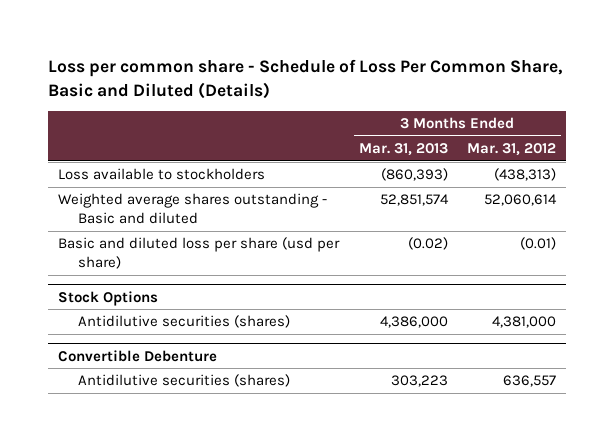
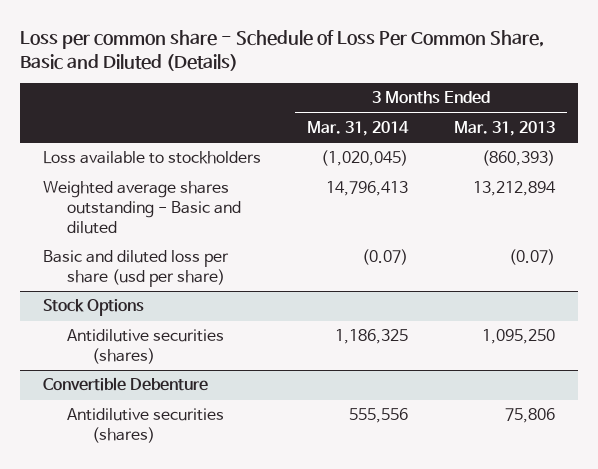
[466,143,556,157] Mar. 31, 2012 -> none
none -> [306,121,409,137] Mar. 31, 2014
[379,194,449,207] 52,851,574 -> [473,181,557,197] 13,212,894
[407,237,448,251] (0.02) -> [509,249,556,266] (0.07)
[379,316,448,329] 4,386,000 -> [482,329,556,345] 1,095,250
[390,375,448,388] 303,223 -> [505,408,556,424] 75,806

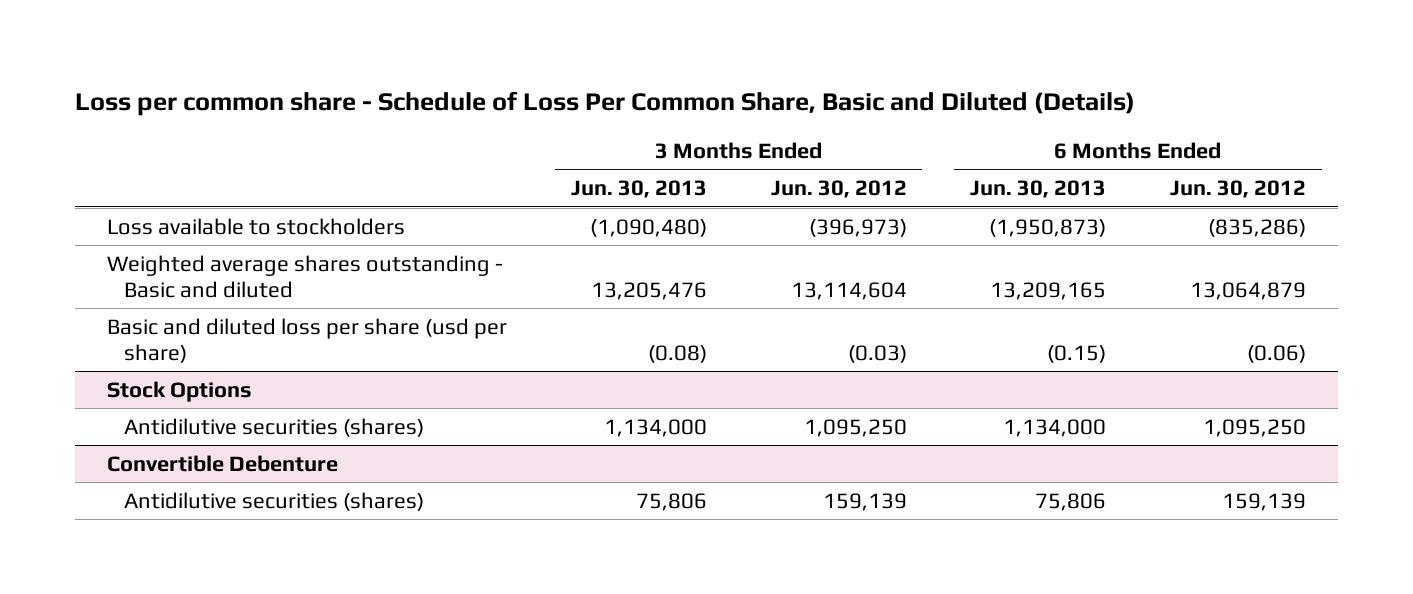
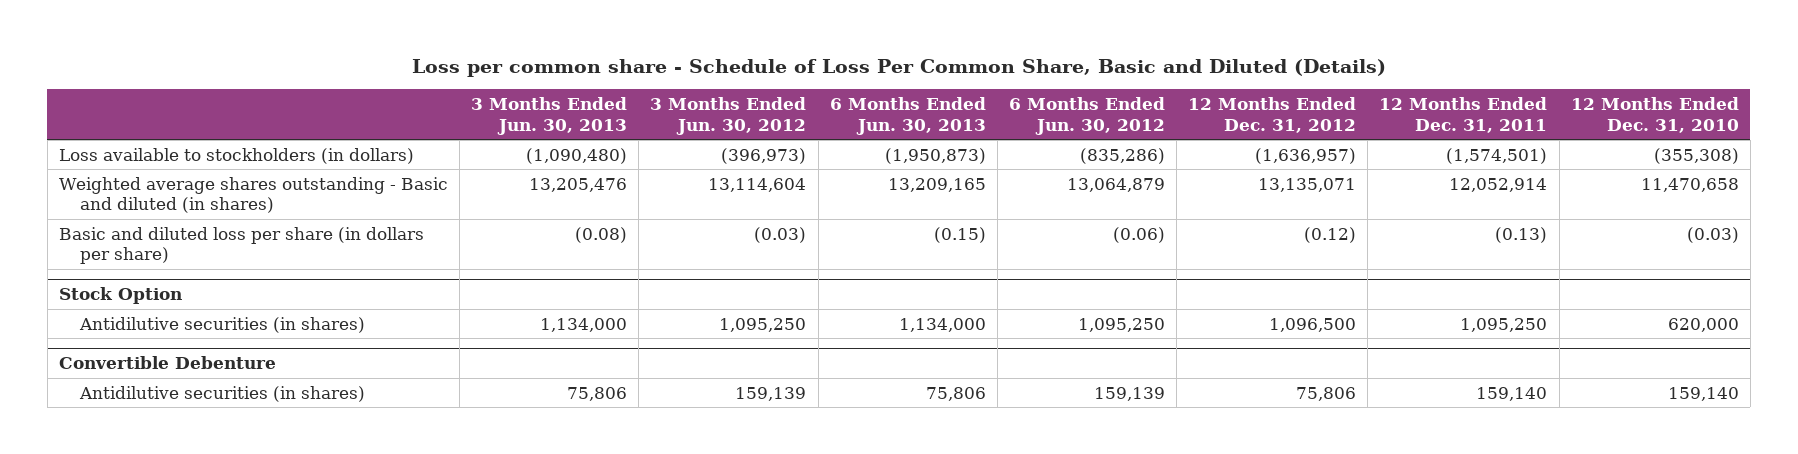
none -> [1188,96,1357,133] 12 Months Ended Dec. 31, 2012
none -> [1379,96,1548,133] 12 Months Ended Dec. 31, 2011
none -> [1570,96,1739,133] 12 Months Ended Dec. 31, 2010
[107,217,406,235] Loss available to stockholders -> [58,147,414,164] Loss available to stockholders (in dollars)
[107,254,504,298] Weighted average shares outstanding - Basic and diluted -> [58,176,448,214] Weighted average shares outstanding - Basic and diluted (in shares)
[107,317,508,363] Basic and diluted loss per share (usd per share) -> [58,226,424,265] Basic and diluted loss per share (in dollars per share)
[107,380,253,402] Stock Options -> [58,286,182,304] Stock Option
[123,417,424,437] Antidilutive securities (shares) -> [79,316,366,333] Antidilutive securities (in shares)
[123,491,424,511] Antidilutive securities (shares) -> [79,385,366,402] Antidilutive securities (in shares)

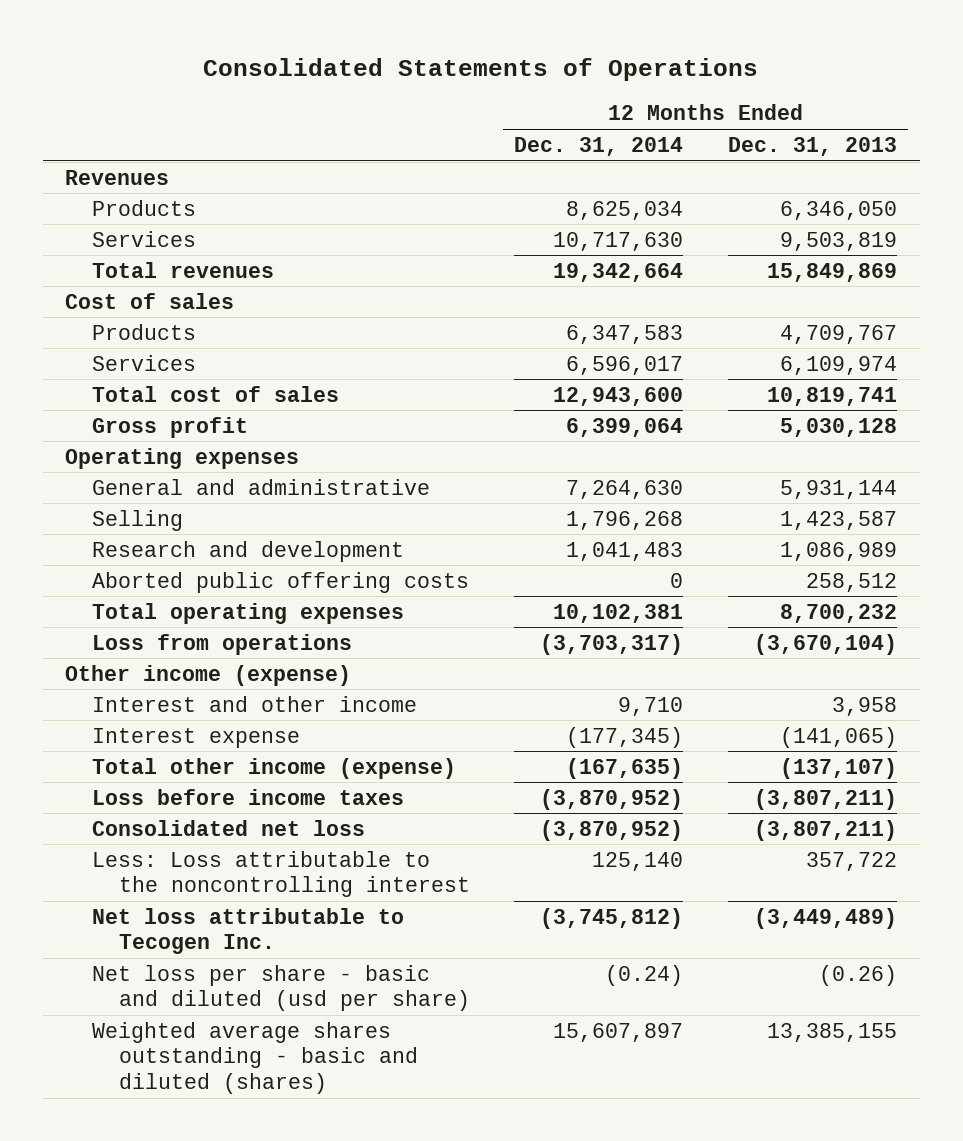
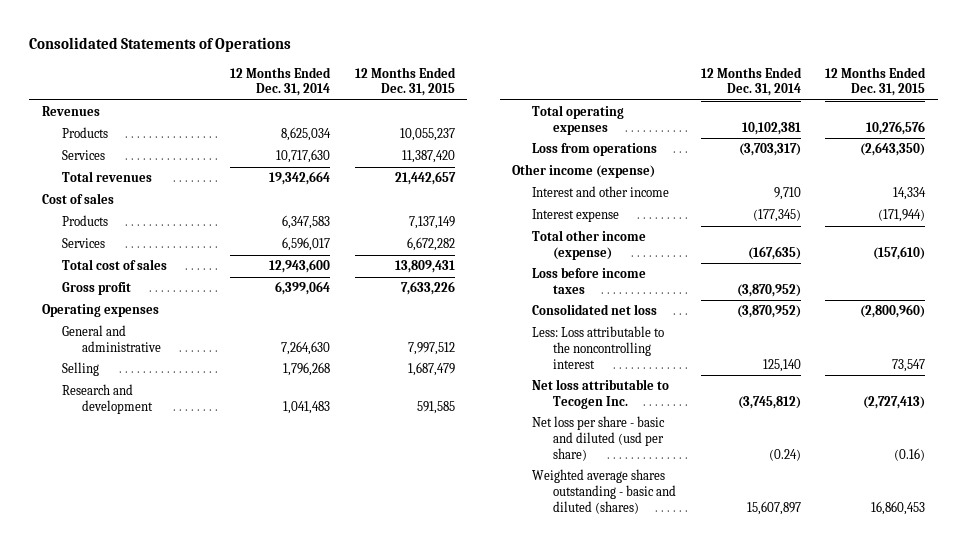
[728,136,898,156] Dec. 31, 2013 -> none
none -> [354,66,456,97] 12 Months Ended Dec. 31, 2015
[92,571,470,593] Aborted public offering costs -> none

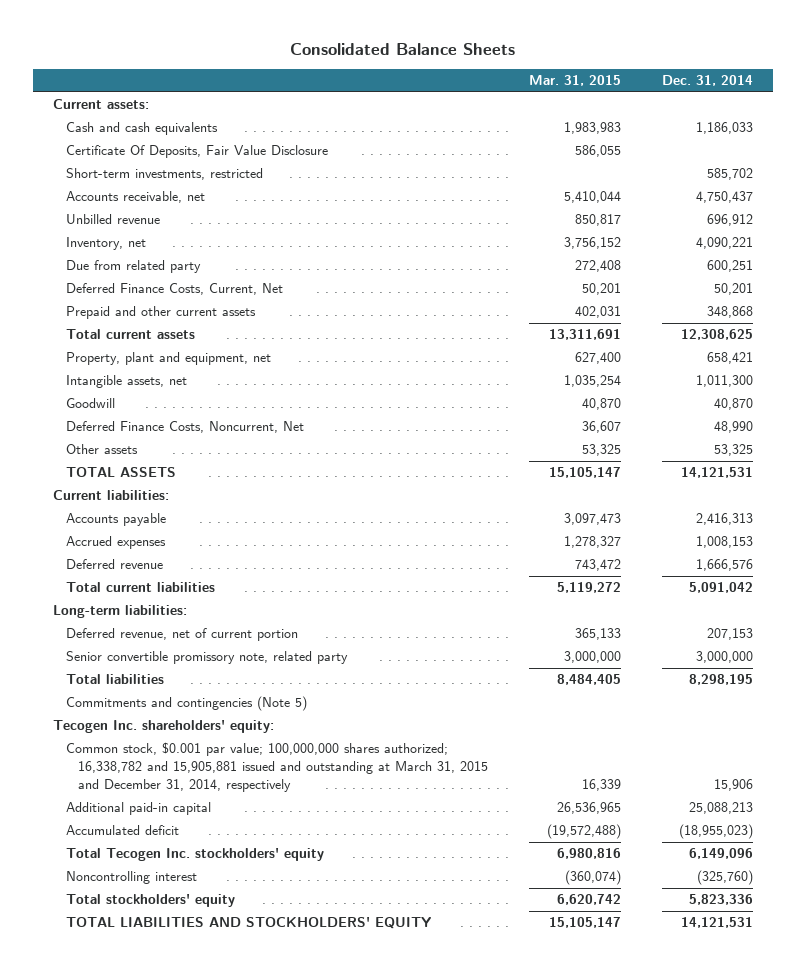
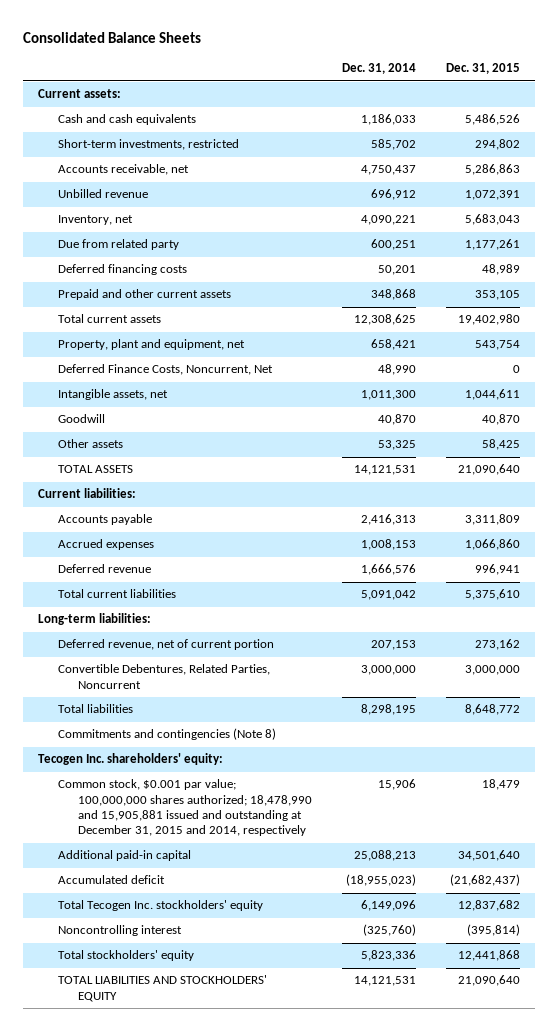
[529,75,622,87] Mar. 31, 2015 -> none
none -> [446,63,521,75] Dec. 31, 2015
[65,145,328,159] Certificate Of Deposits, Fair Value Disclosure -> none
[65,283,283,296] Deferred Finance Costs, Current, Net -> [58,264,188,276] Deferred financing costs
[65,421,304,434] Deferred Finance Costs, Noncurrent, Net -> [58,364,274,376] Deferred Finance Costs, Noncurrent, Net
[65,651,348,665] Senior convertible promissory note, related party -> none
none -> [58,664,271,689] Convertible Debentures, Related Parties, Noncurrent
[65,696,307,712] Commitments and contingencies (Note 5) -> [58,728,277,741] Commitments and contingencies (Note 8)
[65,742,489,793] Common stock, $0.001 par value; 100,000,000 shares authorized; 16,338,782 and 15,905,881 issued and outstanding at March 31, 2015 and December 31, 2014, respectively -> [58,779,313,837] Common stock, $0.001 par value; 100,000,000 shares authorized; 18,478,990 and 15,905,881 issued and outstanding at December 31, 2015 and 2014, respectively

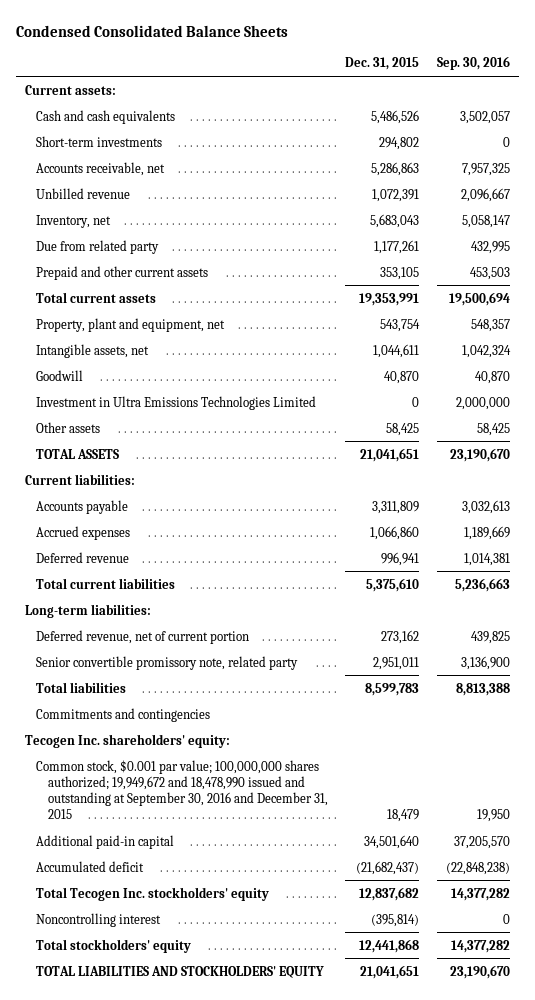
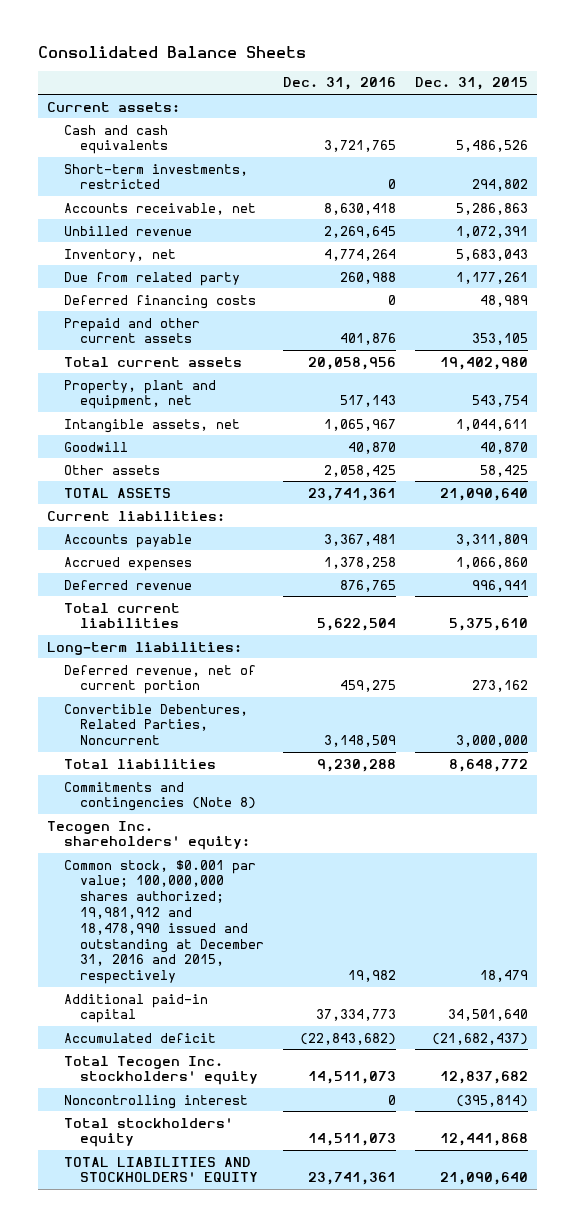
[16,24,289,37] Condensed Consolidated Balance Sheets -> [37,45,306,58] Consolidated Balance Sheets
[436,56,510,71] Sep. 30, 2016 -> none
none -> [282,77,396,91] Dec. 31, 2016
[36,135,163,147] Short-term investments -> [63,163,248,190] Short-term investments, restricted
none -> [63,294,256,309] Deferred financing costs
[359,292,420,306] 19,353,991 -> [439,356,528,370] 19,402,980
[36,395,317,410] Investment in Ultra Emissions Technologies Limited -> none
[360,447,420,462] 21,041,651 -> [439,487,528,501] 21,090,640
[36,655,299,670] Senior convertible promissory note, related party -> [63,703,248,746] Convertible Debentures, Related Parties, Noncurrent
[373,656,420,670] 2,951,011 -> [455,735,528,748] 3,000,000
[365,682,420,696] 8,599,783 -> [448,758,528,772] 8,648,772
[36,707,211,722] Commitments and contingencies -> [63,781,257,812] Commitments and contingencies (Note 8)
[36,759,328,820] Common stock, $0.001 par value; 100,000,000 shares authorized; 19,949,672 and 18,478,990 issued and outstanding at September 30, 2016 and December 31, 2015 -> [63,859,265,985] Common stock, $0.001 par value; 100,000,000 shares authorized; 19,981,912 and 18,478,990 issued and outstanding at December 31, 2016 and 2015, respectively
[360,964,420,979] 21,041,651 -> [439,1172,528,1186] 21,090,640

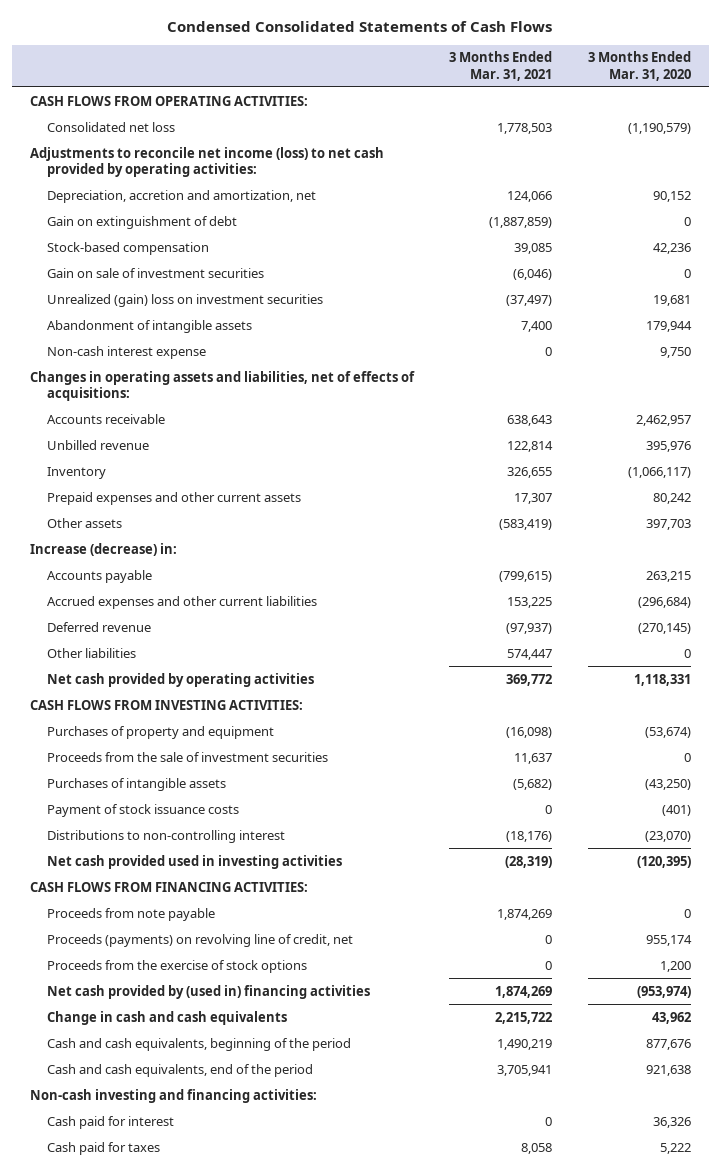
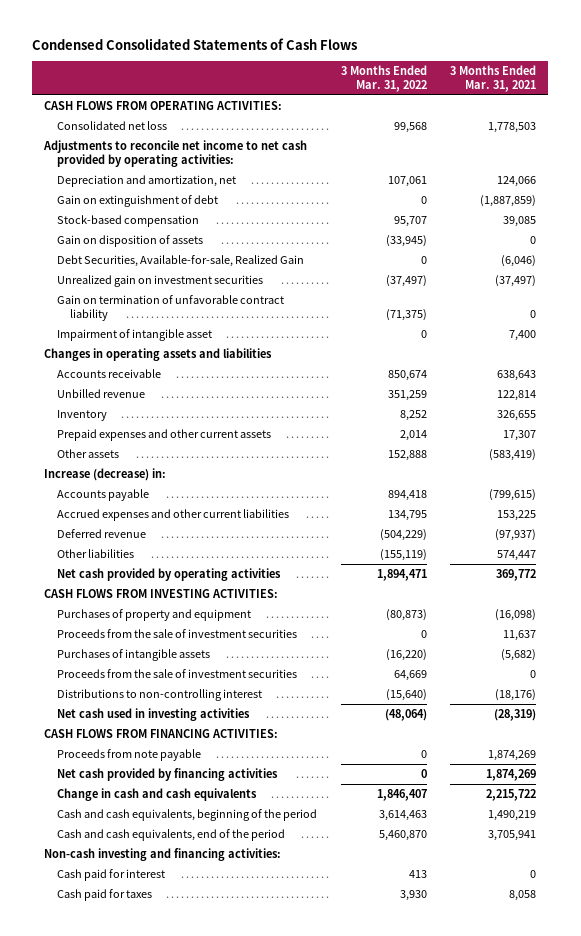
[588,51,692,81] 3 Months Ended Mar. 31, 2020 -> none
none -> [340,65,427,92] 3 Months Ended Mar. 31, 2022
[29,146,384,177] Adjustments to reconcile net income (loss) to net cash provided by operating activities: -> [43,140,308,168] Adjustments to reconcile net income to net cash provided by operating activities:
[46,189,316,203] Depreciation, accretion and amortization, net -> [56,175,236,188] Depreciation and amortization, net
[46,345,206,359] Non-cash interest expense -> none
[46,267,264,278] Gain on sale of investment securities -> [56,235,203,248] Gain on disposition of assets
[513,268,553,280] (6,046) -> [530,236,537,245] 0
none -> [56,255,304,268] Debt Securities, Available-for-sale, Realized Gain
[46,293,323,307] Unrealized (gain) loss on investment securities -> [56,275,263,288] Unrealized gain on investment securities
none -> [56,295,284,322] Gain on termination of unfavorable contract liability
[46,319,252,333] Abandonment of intangible assets -> [56,329,212,342] Impairment of intangible asset
[29,370,415,401] Changes in operating assets and liabilities, net of effects of acquisitions: -> [44,348,273,362] Changes in operating assets and liabilities
[46,803,239,817] Payment of stock issuance costs -> none
none -> [56,669,297,679] Proceeds from the sale of investment securities
[46,854,342,869] Net cash provided used in investing activities -> [56,708,250,722] Net cash used in investing activities
[46,933,353,947] Proceeds (payments) on revolving line of credit, net -> none
[46,959,307,973] Proceeds from the exercise of stock options -> none
[46,984,370,999] Net cash provided by (used in) financing activities -> [56,768,278,782] Net cash provided by financing activities

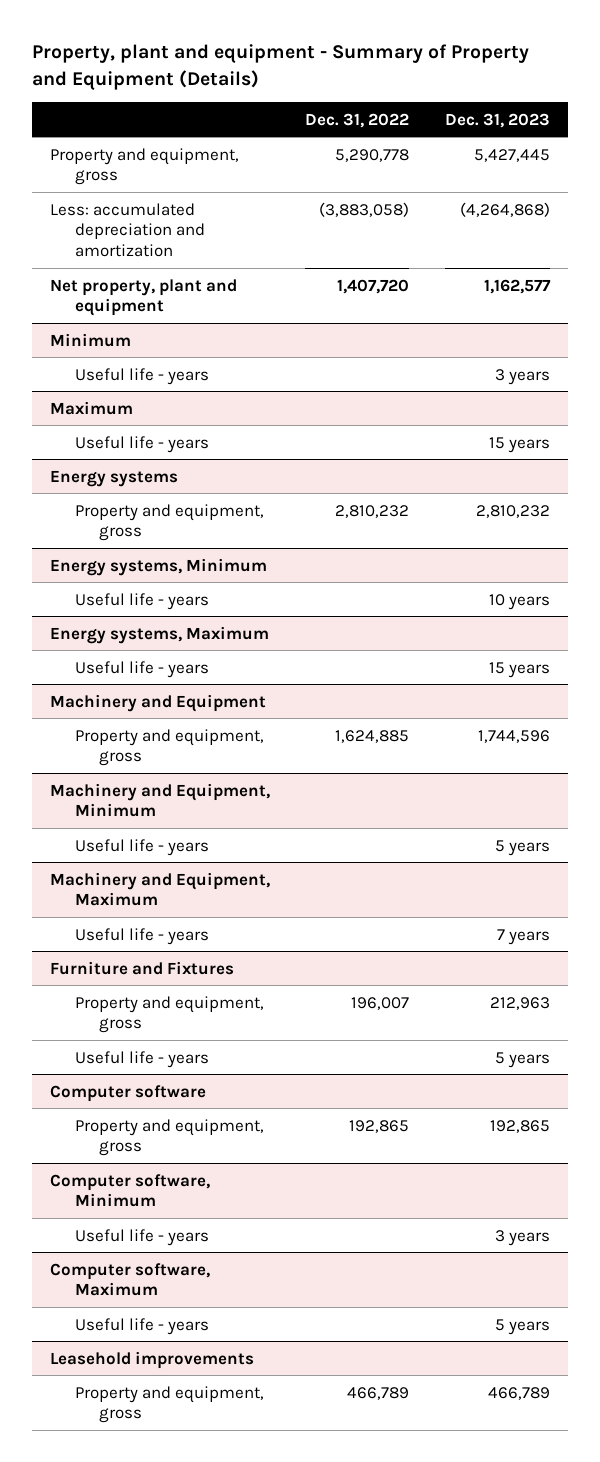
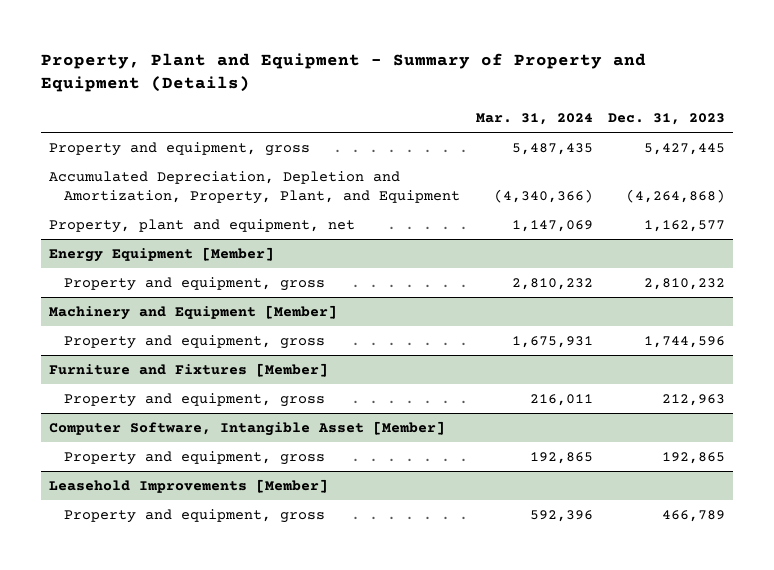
[31,44,529,90] Property, plant and equipment - Summary of Property and Equipment (Details) -> [41,52,647,93] Property, Plant and Equipment - Summary of Property and Equipment (Details)
[305,112,410,128] Dec. 31, 2022 -> none
none -> [475,113,593,126] Mar. 31, 2024
[49,332,131,347] Minimum -> none
[74,367,209,385] Useful life - years -> none
[49,400,133,415] Maximum -> none
[74,435,209,453] Useful life - years -> none
[49,202,205,258] Less: accumulated depreciation and amortization -> [48,170,461,204] Accumulated Depreciation, Depletion and Amortization, Property, Plant, and Equipment
[49,278,237,317] Net property, plant and equipment -> [48,218,355,233] Property, plant and equipment, net
[49,469,178,487] Energy systems -> [48,246,274,262] Energy Equipment [Member]
[49,557,267,576] Energy systems, Minimum -> none
[74,592,209,610] Useful life - years -> none
[49,625,269,644] Energy systems, Maximum -> none
[74,660,209,678] Useful life - years -> none
[49,693,266,712] Machinery and Equipment -> [48,304,337,320] Machinery and Equipment [Member]
[49,782,270,818] Machinery and Equipment, Minimum -> none
[74,838,209,856] Useful life - years -> none
[49,871,270,907] Machinery and Equipment, Maximum -> none
[74,927,209,945] Useful life - years -> none
[49,960,234,975] Furniture and Fixtures -> [48,362,328,377] Furniture and Fixtures [Member]
[74,1050,209,1068] Useful life - years -> none
[49,1084,206,1102] Computer software -> [48,420,445,436] Computer Software, Intangible Asset [Member]
[49,1173,210,1208] Computer software, Minimum -> none
[74,1228,209,1246] Useful life - years -> none
[49,1262,210,1297] Computer software, Maximum -> none
[74,1317,209,1335] Useful life - years -> none
[49,1350,254,1369] Leasehold improvements -> [48,478,328,493] Leasehold Improvements [Member]

